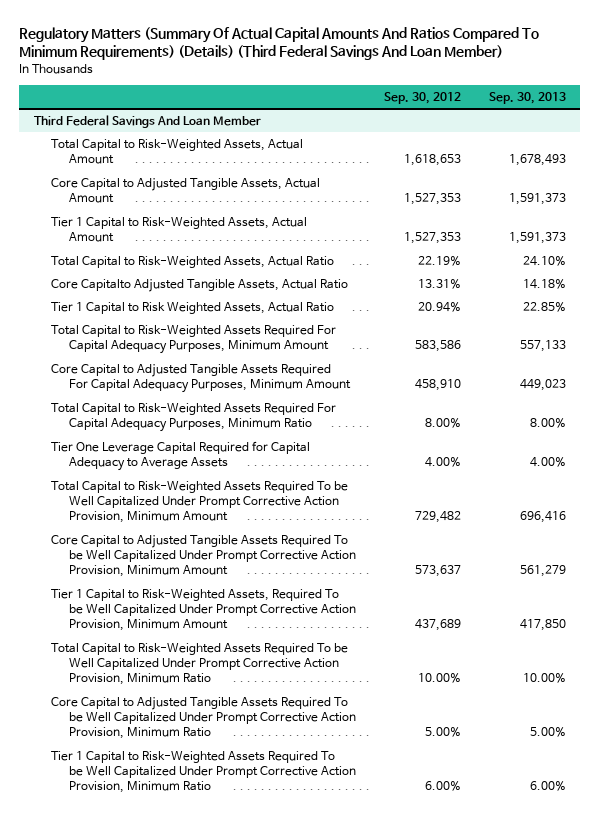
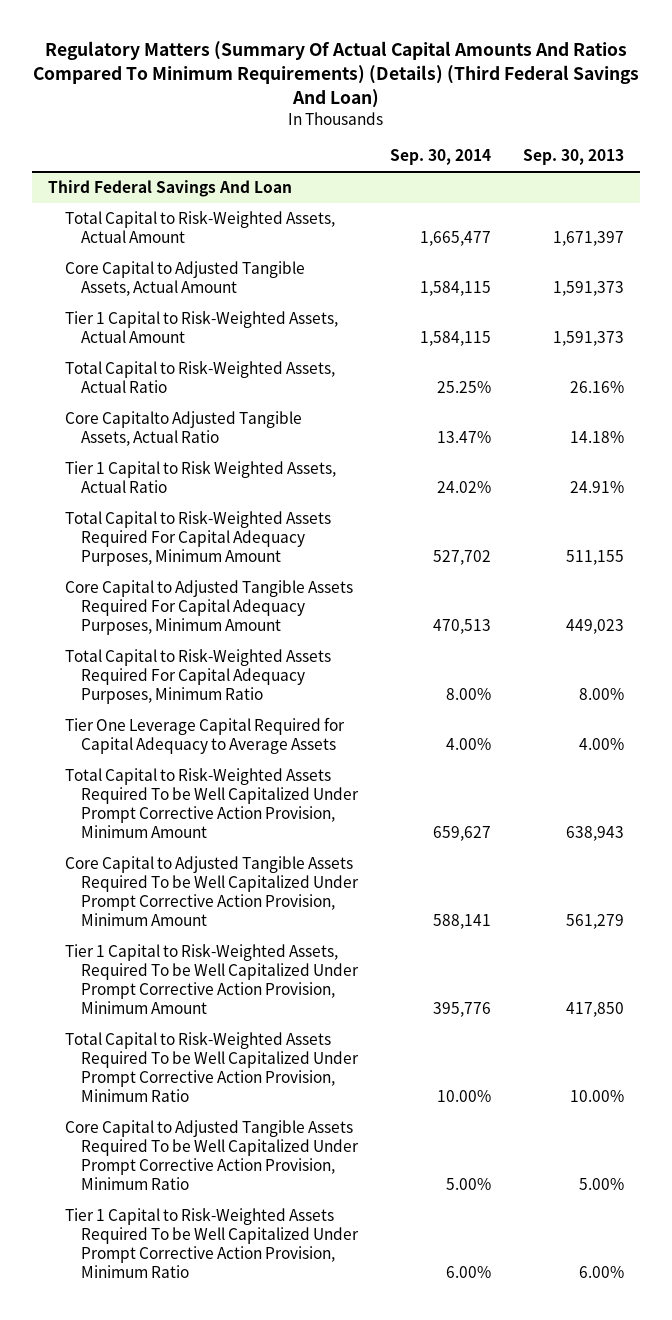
[19,26,540,61] Regulatory Matters (Summary Of Actual Capital Amounts And Ratios Compared To Minimum Requirements) (Details) (Third Federal Savings And Loan Member) -> [32,41,639,108] Regulatory Matters (Summary Of Actual Capital Amounts And Ratios Compared To Minimum Requirements) (Details) (Third Federal Savings And Loan)
[383,91,461,104] Sep. 30, 2012 -> none
none -> [390,149,492,166] Sep. 30, 2014
[33,115,261,129] Third Federal Savings And Loan Member -> [48,180,293,198] Third Federal Savings And Loan
[509,154,567,167] 1,678,493 -> [552,231,624,247] 1,671,397
[523,256,567,267] 24.10% -> [569,381,624,394] 26.16%
[523,302,567,313] 22.85% -> [569,481,624,494] 24.91%
[520,340,567,353] 557,133 -> [565,550,624,566] 511,155
[520,511,567,524] 696,416 -> [565,826,624,842] 638,943

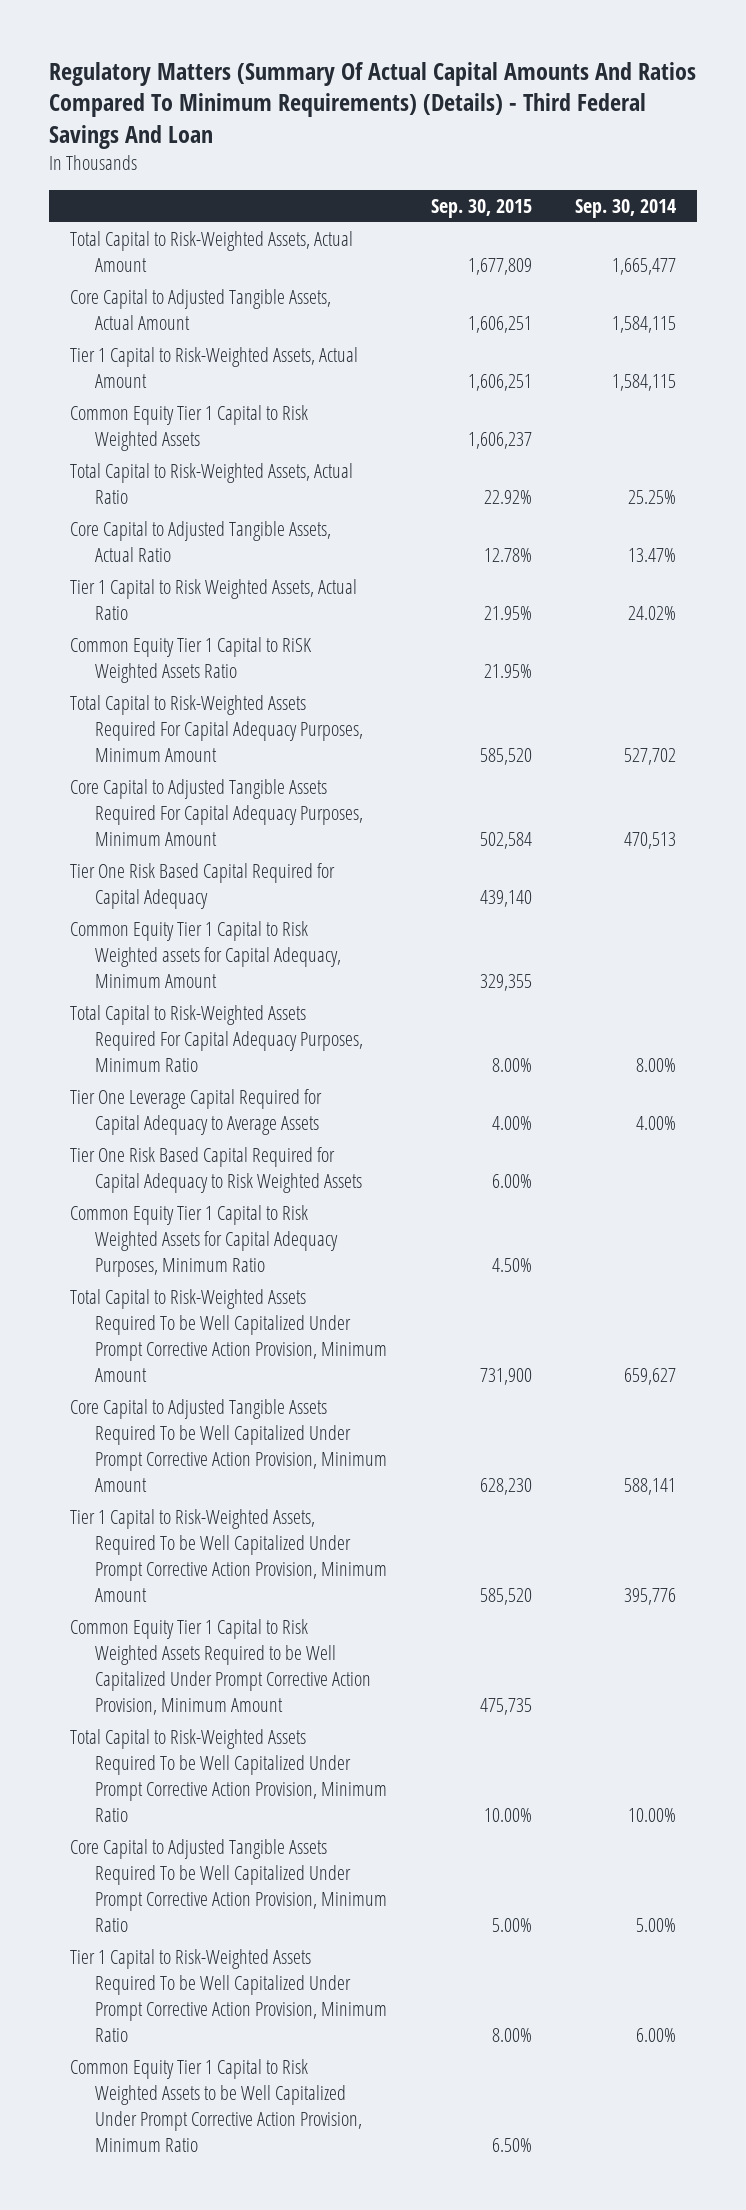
[32,41,639,108] Regulatory Matters (Summary Of Actual Capital Amounts And Ratios Compared To Minimum Requirements) (Details) (Third Federal Savings And Loan) -> [48,61,696,149] Regulatory Matters (Summary Of Actual Capital Amounts And Ratios Compared To Minimum Requirements) (Details) - Third Federal Savings And Loan
[522,149,624,166] Sep. 30, 2013 -> none
none -> [430,199,532,219] Sep. 30, 2015
[48,180,293,198] Third Federal Savings And Loan -> none
none -> [70,404,309,452] Common Equity Tier 1 Capital to Risk Weighted Assets
[64,411,302,447] Core Capitalto Adjusted Tangible Assets, Actual Ratio -> [70,520,332,563] Core Capital to Adjusted Tangible Assets, Actual Ratio
none -> [70,636,313,684] Common Equity Tier 1 Capital to RiSK Weighted Assets Ratio
none -> [70,862,336,910] Tier One Risk Based Capital Required for Capital Adequacy
none -> [70,920,342,989] Common Equity Tier 1 Capital to Risk Weighted assets for Capital Adequacy, Minimum Amount
none -> [70,1146,363,1194] Tier One Risk Based Capital Required for Capital Adequacy to Risk Weighted Assets
none -> [70,1204,339,1278] Common Equity Tier 1 Capital to Risk Weighted Assets for Capital Adequacy Purposes, Minimum Ratio
none -> [70,1618,372,1716] Common Equity Tier 1 Capital to Risk Weighted Assets Required to be Well Capitalized Under Prompt Corrective Action Provision, Minimum Amount
none -> [70,2058,363,2153] Common Equity Tier 1 Capital to Risk Weighted Assets to be Well Capitalized Under Prompt Corrective Action Provision, Minimum Ratio

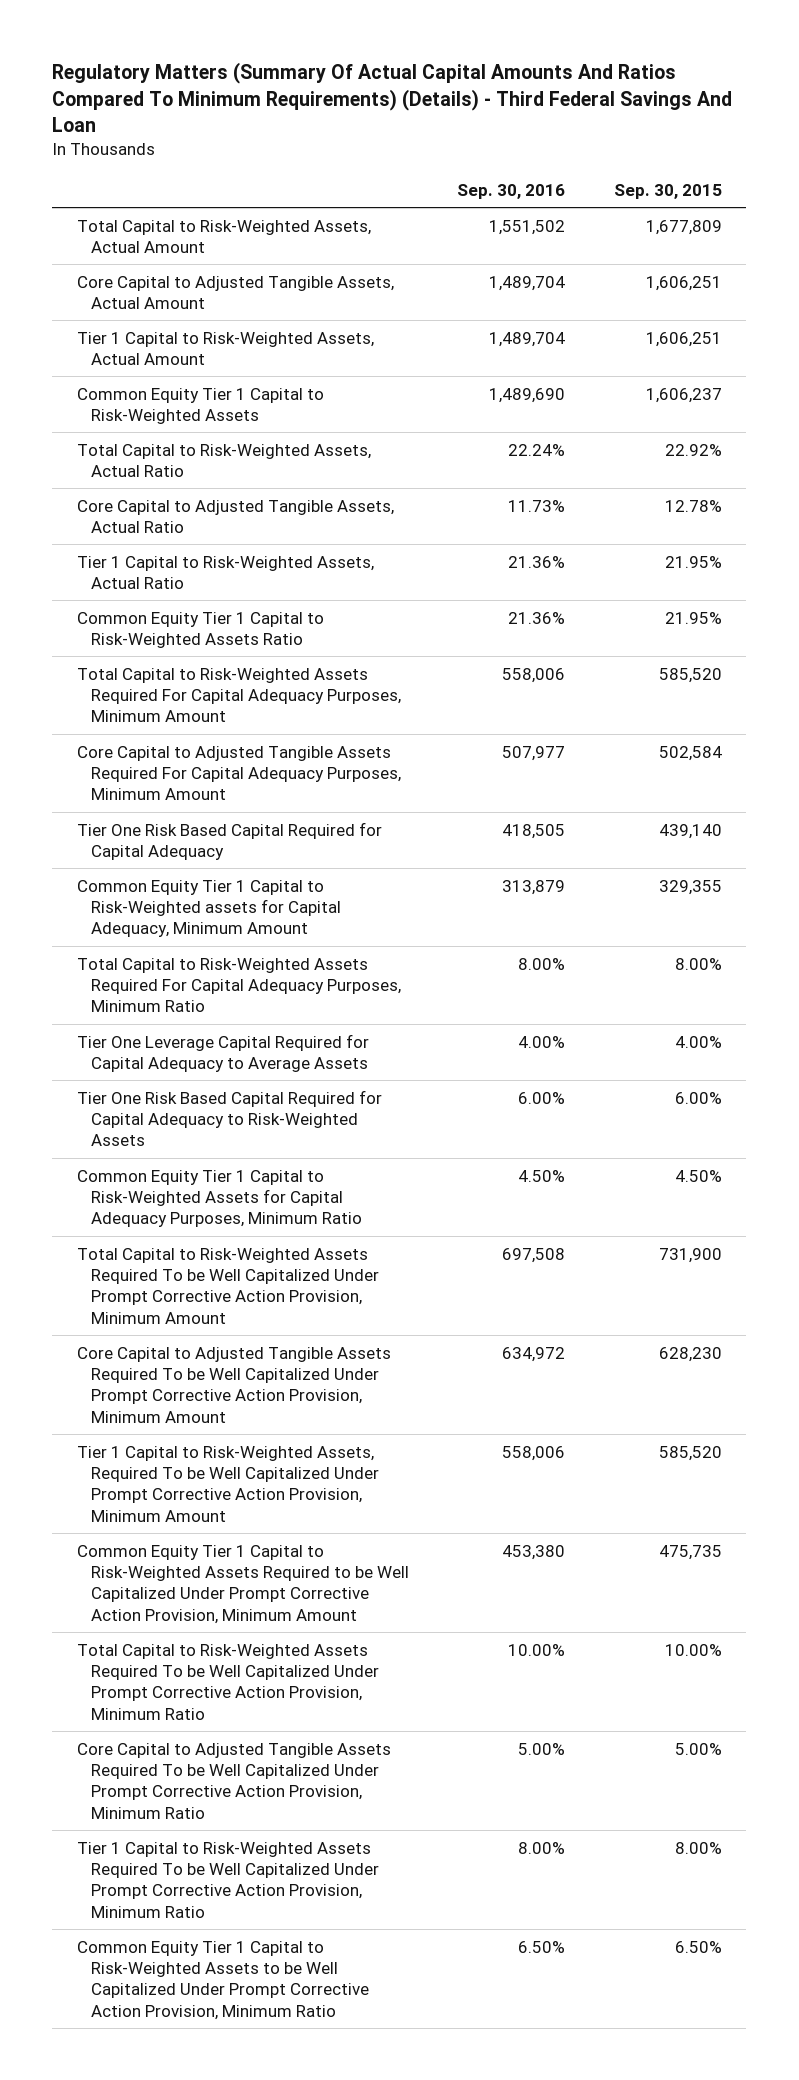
[574,199,676,219] Sep. 30, 2014 -> none
none -> [457,183,566,199] Sep. 30, 2016
[70,404,309,452] Common Equity Tier 1 Capital to Risk Weighted Assets -> [76,387,324,424] Common Equity Tier 1 Capital to Risk-Weighted Assets
[70,578,358,621] Tier 1 Capital to Risk Weighted Assets, Actual Ratio -> [76,555,374,589] Tier 1 Capital to Risk-Weighted Assets, Actual Ratio
[70,636,313,684] Common Equity Tier 1 Capital to RiSK Weighted Assets Ratio -> [76,611,324,648] Common Equity Tier 1 Capital to Risk-Weighted Assets Ratio
[70,920,342,989] Common Equity Tier 1 Capital to Risk Weighted assets for Capital Adequacy, Minimum Amount -> [76,879,341,938] Common Equity Tier 1 Capital to Risk-Weighted assets for Capital Adequacy, Minimum Amount
[70,1146,363,1194] Tier One Risk Based Capital Required for Capital Adequacy to Risk Weighted Assets -> [76,1089,382,1147] Tier One Risk Based Capital Required for Capital Adequacy to Risk-Weighted Assets
[70,1204,339,1278] Common Equity Tier 1 Capital to Risk Weighted Assets for Capital Adequacy Purposes, Minimum Ratio -> [76,1169,362,1228] Common Equity Tier 1 Capital to Risk-Weighted Assets for Capital Adequacy Purposes, Minimum Ratio
[70,1618,372,1716] Common Equity Tier 1 Capital to Risk Weighted Assets Required to be Well Capitalized Under Prompt Corrective Action Provision, Minimum Amount -> [76,1544,409,1624] Common Equity Tier 1 Capital to Risk-Weighted Assets Required to be Well Capitalized Under Prompt Corrective Action Provision, Minimum Amount
[70,2058,363,2153] Common Equity Tier 1 Capital to Risk Weighted Assets to be Well Capitalized Under Prompt Corrective Action Provision, Minimum Ratio -> [76,1940,369,2020] Common Equity Tier 1 Capital to Risk-Weighted Assets to be Well Capitalized Under Prompt Corrective Action Provision, Minimum Ratio

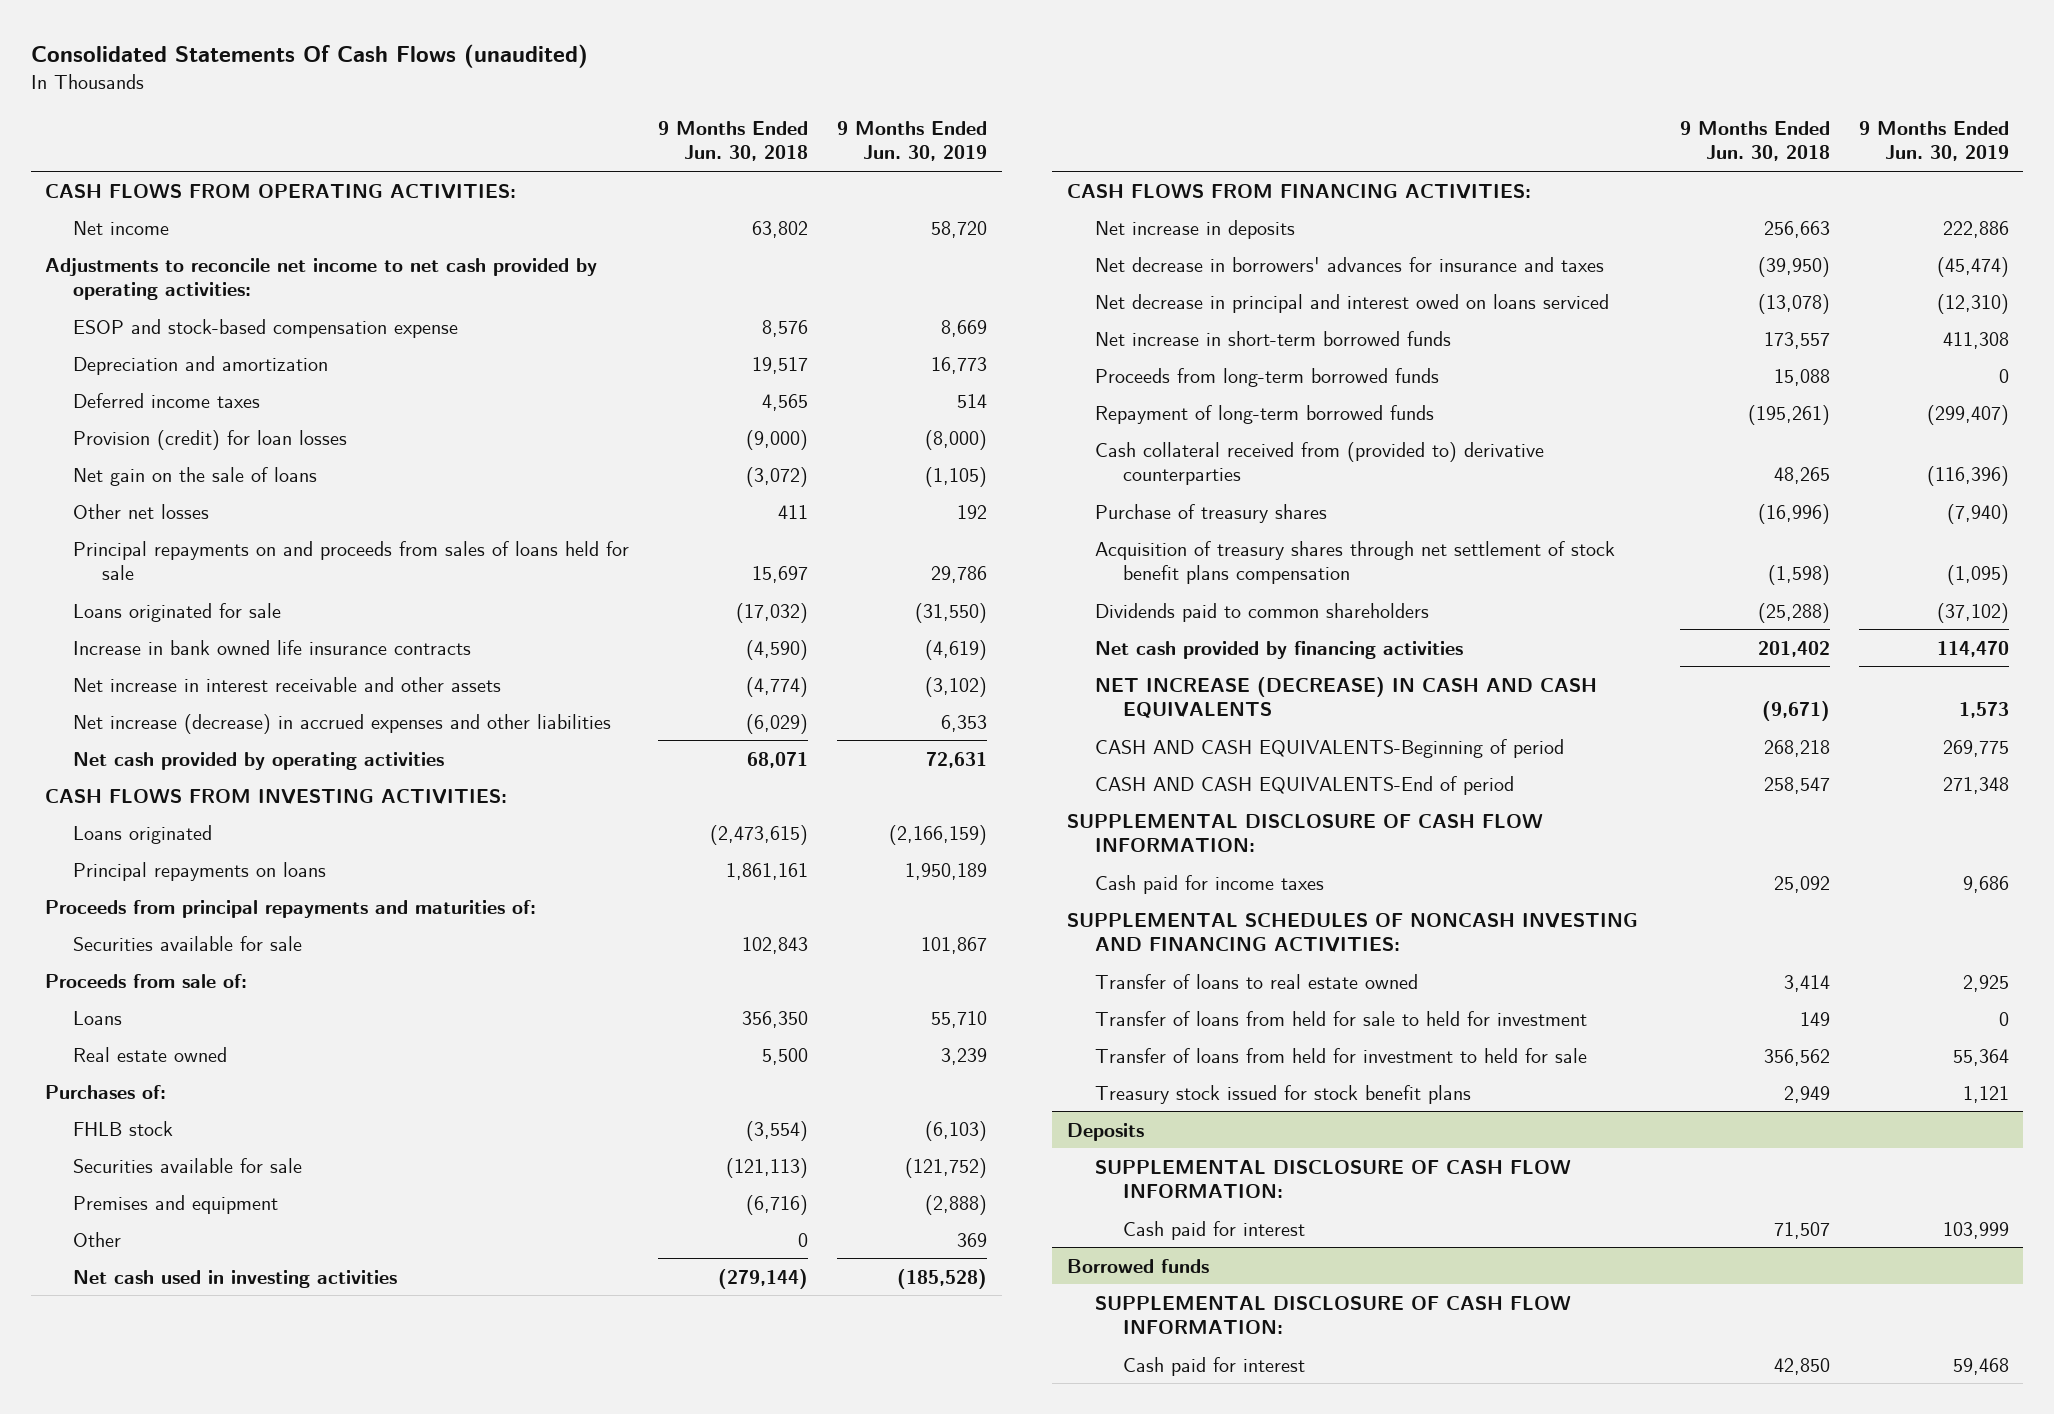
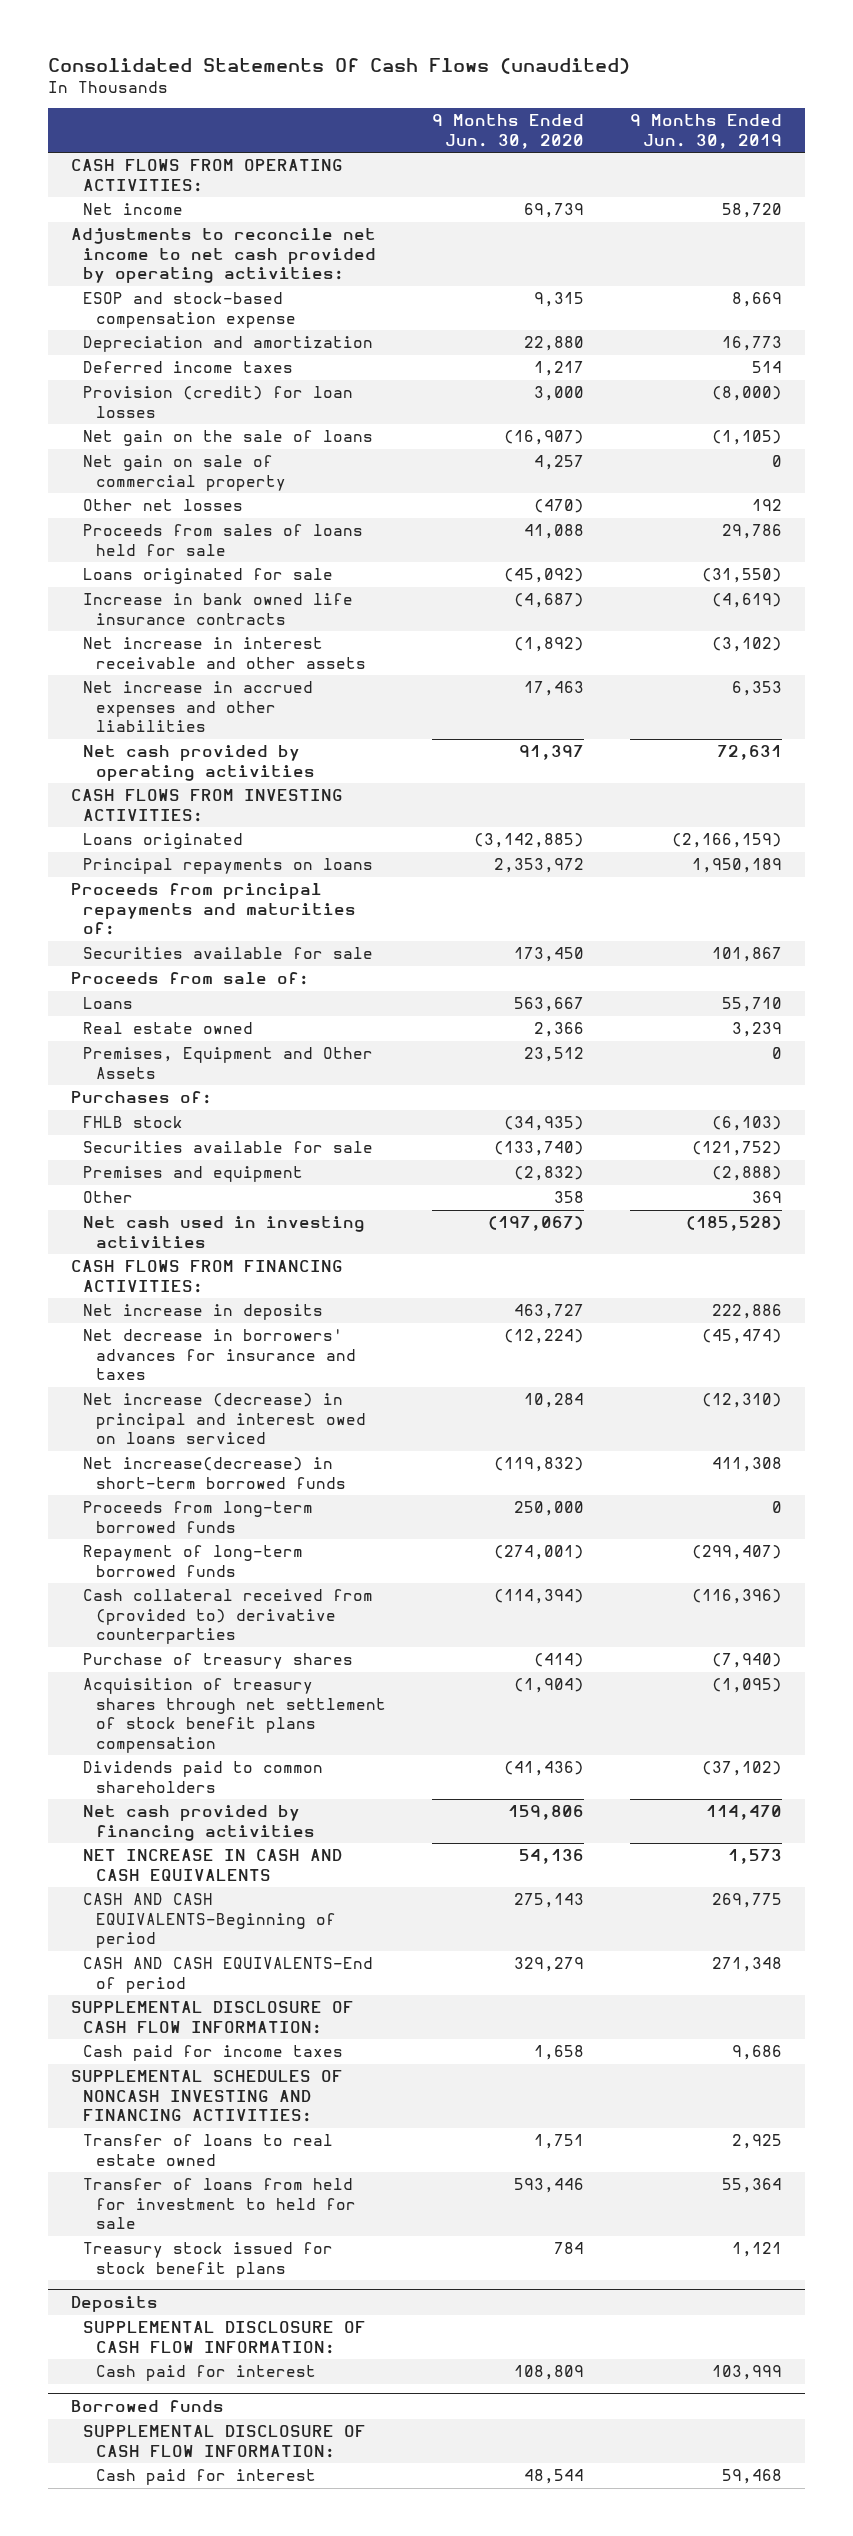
[658,120,809,162] 9 Months Ended Jun. 30, 2018 -> none
none -> [432,114,585,149] 9 Months Ended Jun. 30, 2020
none -> [83,455,287,491] Net gain on sale of commercial property
[73,540,630,581] Principal repayments on and proceeds from sales of loans held for sale -> [83,524,364,556] Proceeds from sales of loans held for sale
[73,713,612,734] Net increase (decrease) in accrued expenses and other liabilities -> [83,681,314,733] Net increase in accrued expenses and other liabilities
none -> [83,1047,374,1079] Premises, Equipment and Other Assets
[1094,293,1609,313] Net decrease in principal and interest owed on loans serviced -> [83,1393,367,1445] Net increase (decrease) in principal and interest owed on loans serviced
[1094,330,1451,346] Net increase in short-term borrowed funds -> [83,1457,347,1489] Net increase(decrease) in short-term borrowed funds
[1094,676,1597,719] NET INCREASE (DECREASE) IN CASH AND CASH EQUIVALENTS -> [83,1849,343,1881] NET INCREASE IN CASH AND CASH EQUIVALENTS
[1094,1010,1587,1026] Transfer of loans from held for sale to held for investment -> none

